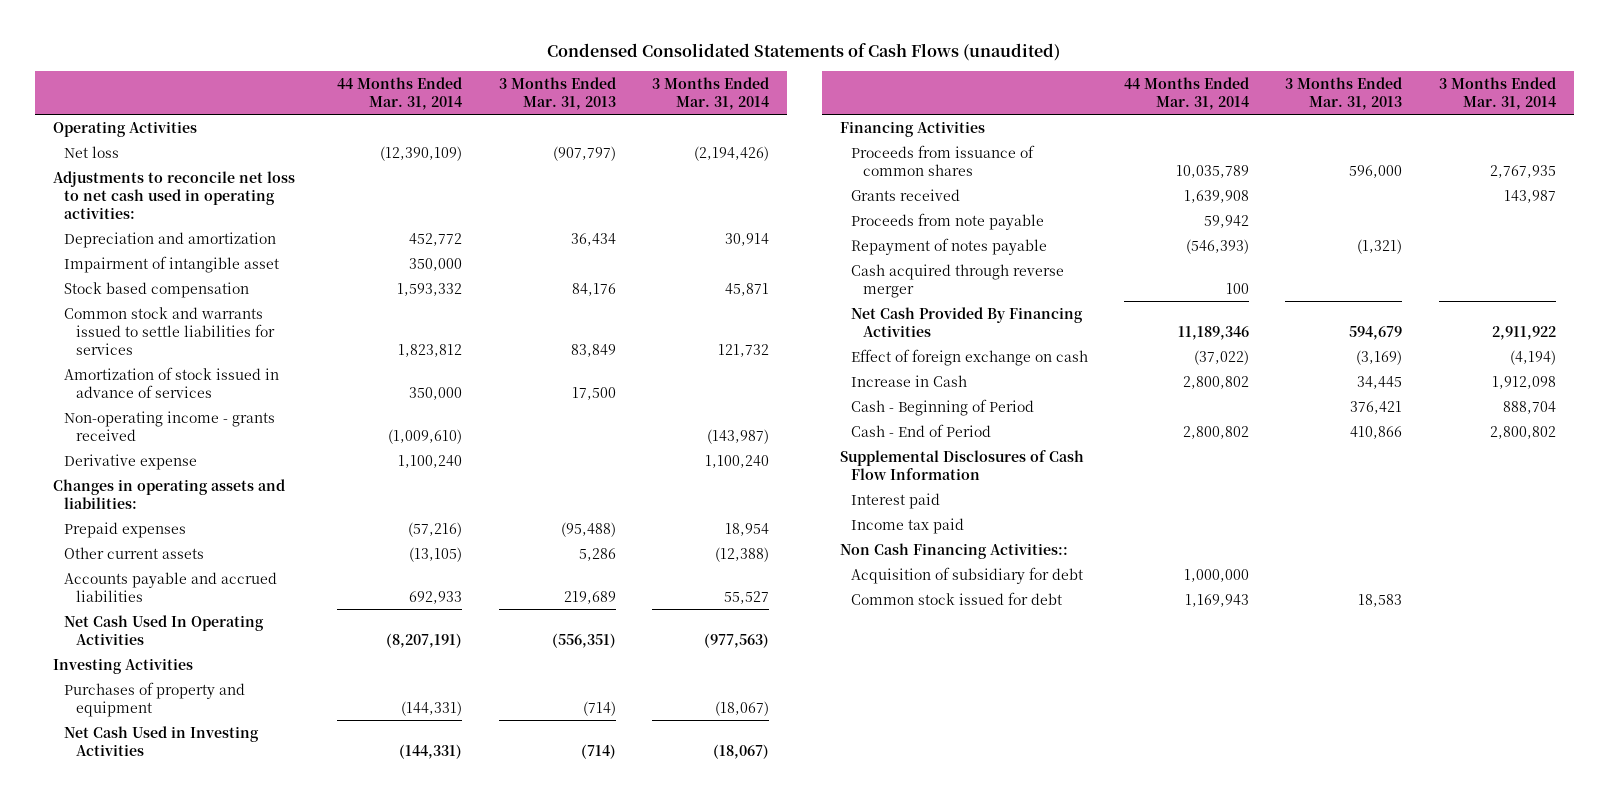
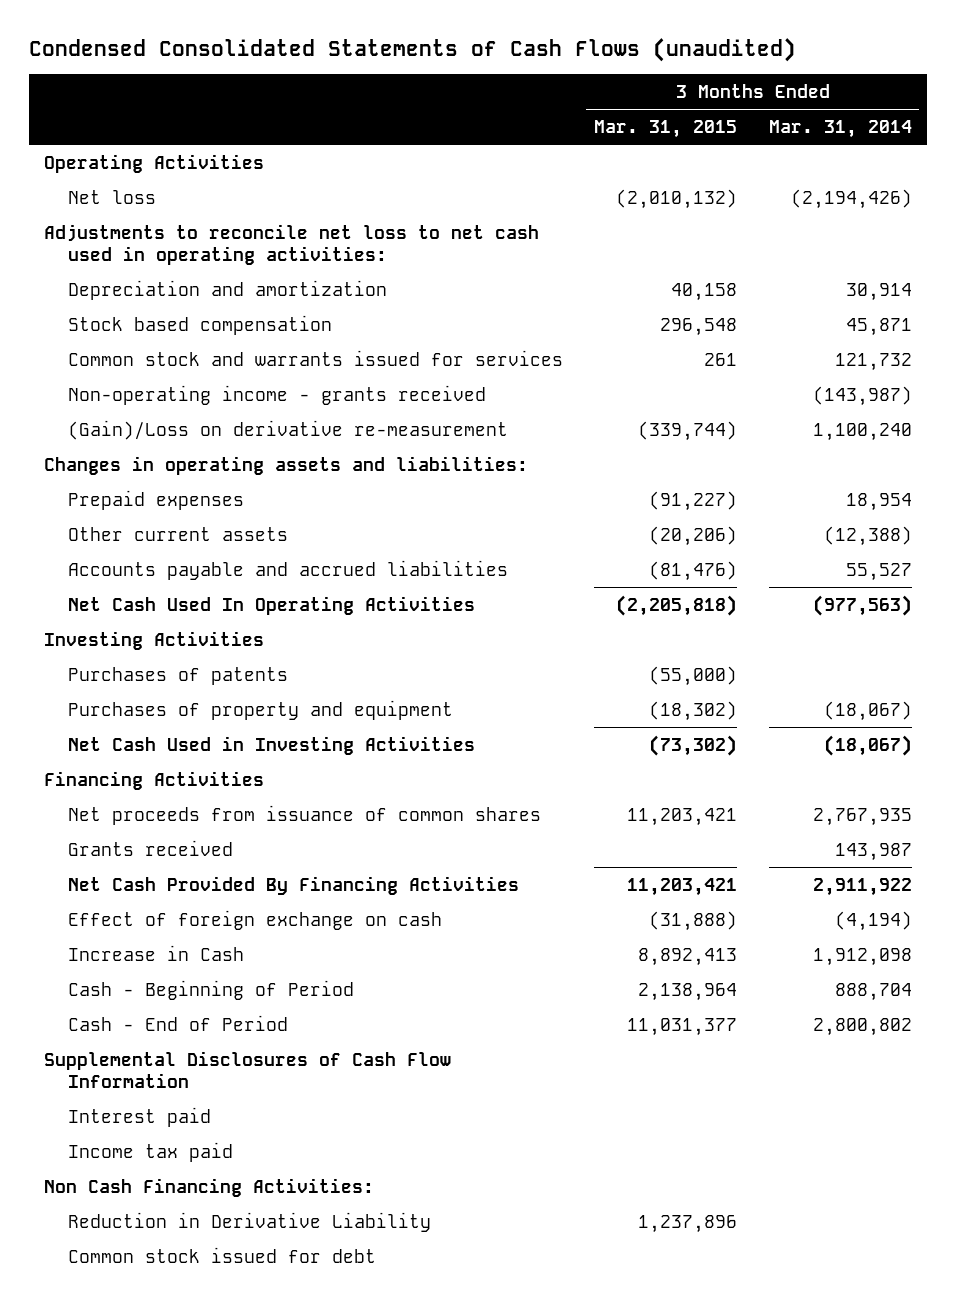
[337,76,463,110] 44 Months Ended Mar. 31, 2014 -> none
[498,76,616,110] 3 Months Ended Mar. 31, 2013 -> none
none -> [594,120,738,139] Mar. 31, 2015
[64,255,280,273] Impairment of intangible asset -> none
[64,366,280,398] Amortization of stock issued in advance of services -> none
[64,306,275,355] Common stock and warrants issued to settle liabilities for services -> [67,349,563,366] Common stock and warrants issued for services
[64,453,198,470] Derivative expense -> [67,419,508,440] (Gain)/Loss on derivative re-measurement
none -> [67,666,288,685] Purchases of patents
[851,144,1036,176] Proceeds from issuance of common shares -> [67,804,541,825] Net proceeds from issuance of common shares
[851,212,1045,230] Proceeds from note payable -> none
[851,237,1048,255] Repayment of notes payable -> none
[851,263,1065,298] Cash acquired through reverse merger -> none
[851,566,1084,584] Acquisition of subsidiary for debt -> none
[839,542,1068,559] Non Cash Financing Activities:: -> [44,1177,375,1197] Non Cash Financing Activities:
none -> [67,1211,431,1232] Reduction in Derivative Liability

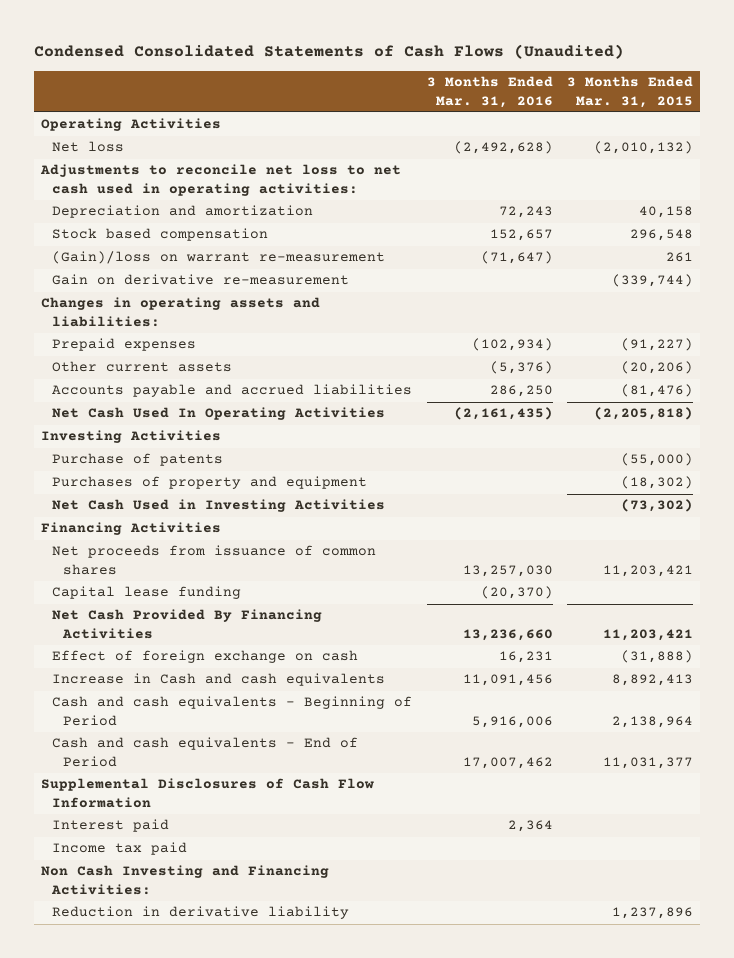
[28,38,796,63] Condensed Consolidated Statements of Cash Flows (unaudited) -> [33,44,624,60] Condensed Consolidated Statements of Cash Flows (Unaudited)
[768,120,912,139] Mar. 31, 2014 -> none
none -> [426,76,553,108] 3 Months Ended Mar. 31, 2016
[67,384,486,405] Non-operating income - grants received -> none
[67,349,563,366] Common stock and warrants issued for services -> [52,251,386,265] (Gain)/loss on warrant re-measurement
[67,419,508,440] (Gain)/Loss on derivative re-measurement -> [52,274,350,286] Gain on derivative re-measurement
[67,666,288,685] Purchases of patents -> [52,453,224,467] Purchase of patents
[67,839,233,856] Grants received -> none
none -> [52,586,242,600] Capital lease funding
[67,944,244,961] Increase in Cash -> [52,673,386,687] Increase in Cash and cash equivalents
[67,979,354,1000] Cash - Beginning of Period -> [52,696,413,726] Cash and cash equivalents - Beginning of Period
[67,1014,288,1031] Cash - End of Period -> [52,737,359,767] Cash and cash equivalents - End of Period
[67,1246,376,1263] Common stock issued for debt -> none
[44,1177,375,1197] Non Cash Financing Activities: -> [41,865,330,895] Non Cash Investing and Financing Activities:
[67,1211,431,1232] Reduction in Derivative Liability -> [52,906,350,920] Reduction in derivative liability

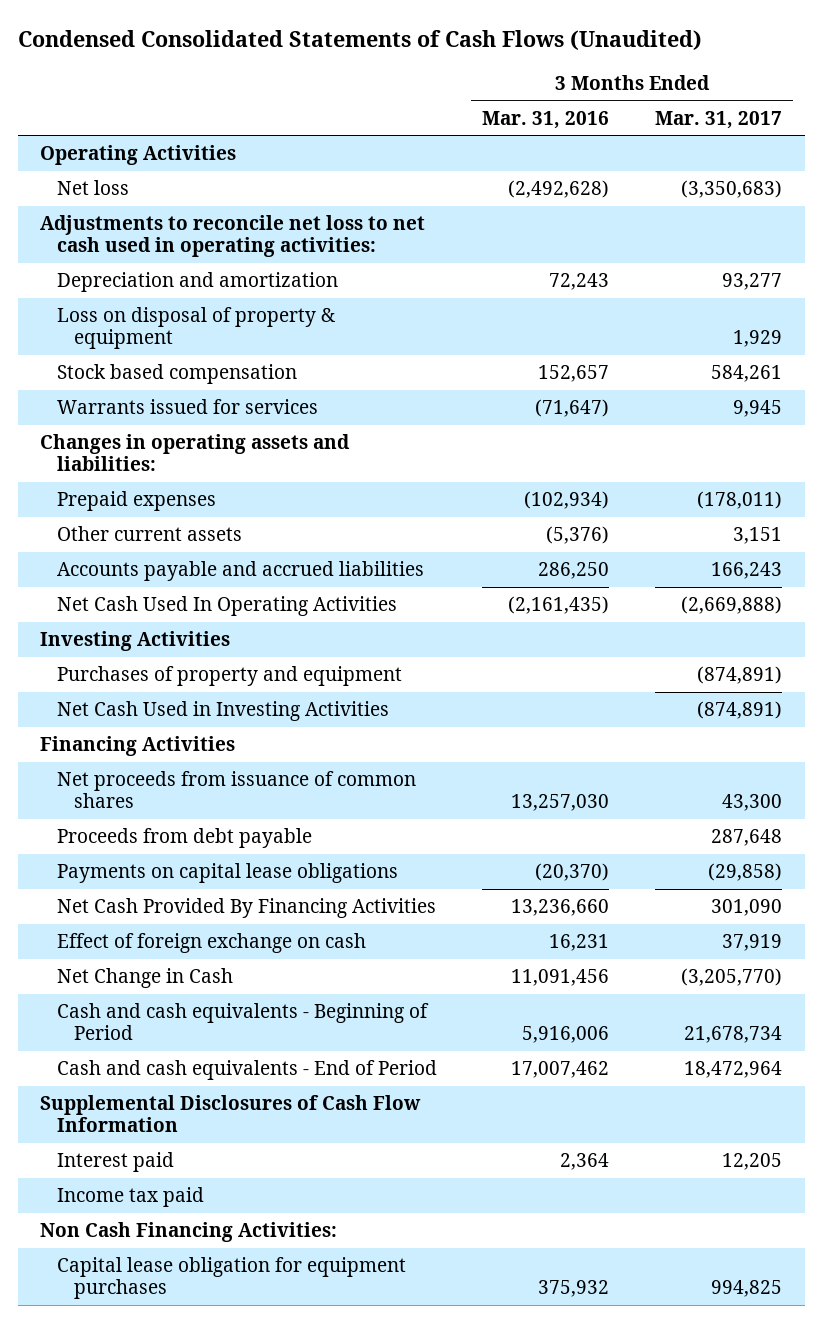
[567,76,694,108] 3 Months Ended Mar. 31, 2015 -> none
none -> [654,110,782,129] Mar. 31, 2017
none -> [56,307,335,350] Loss on disposal of property & equipment
[52,274,350,286] Gain on derivative re-measurement -> none
[52,251,386,265] (Gain)/loss on warrant re-measurement -> [56,399,318,415] Warrants issued for services
[52,453,224,467] Purchase of patents -> none
none -> [56,828,312,849] Proceeds from debt payable
[52,586,242,600] Capital lease funding -> [56,863,398,884] Payments on capital lease obligations
[52,673,386,687] Increase in Cash and cash equivalents -> [56,968,233,989] Net Change in Cash
[52,906,350,920] Reduction in derivative liability -> none
[41,865,330,895] Non Cash Investing and Financing Activities: -> [40,1222,338,1243] Non Cash Financing Activities:
none -> [56,1257,406,1300] Capital lease obligation for equipment purchases

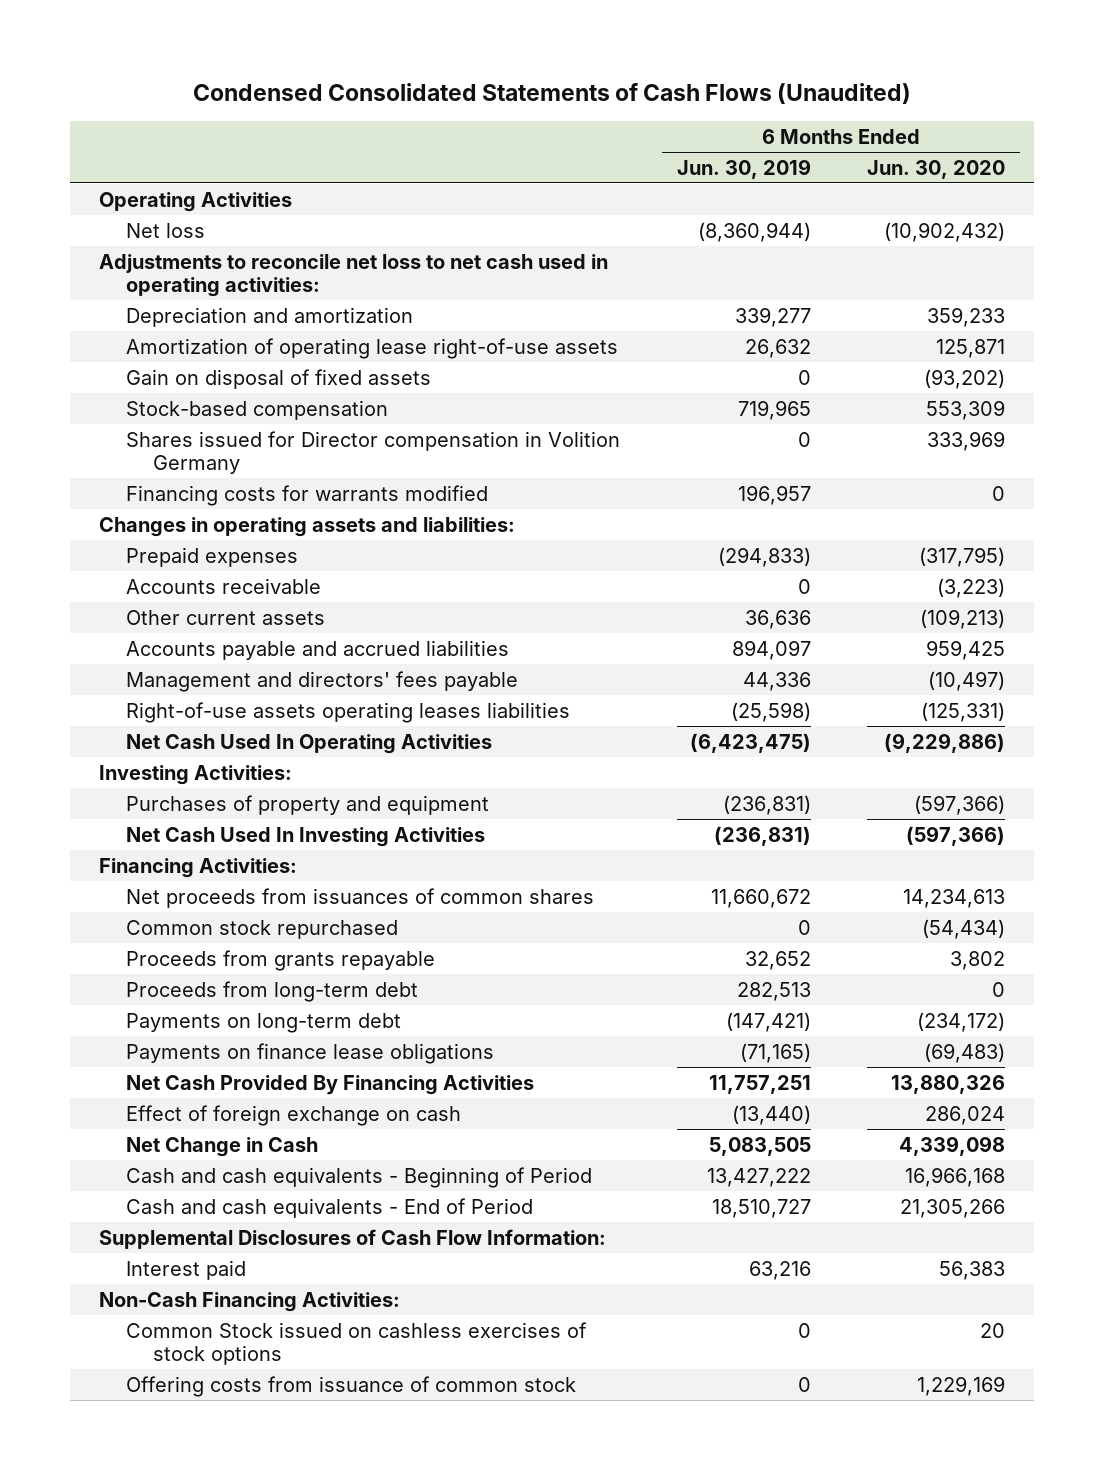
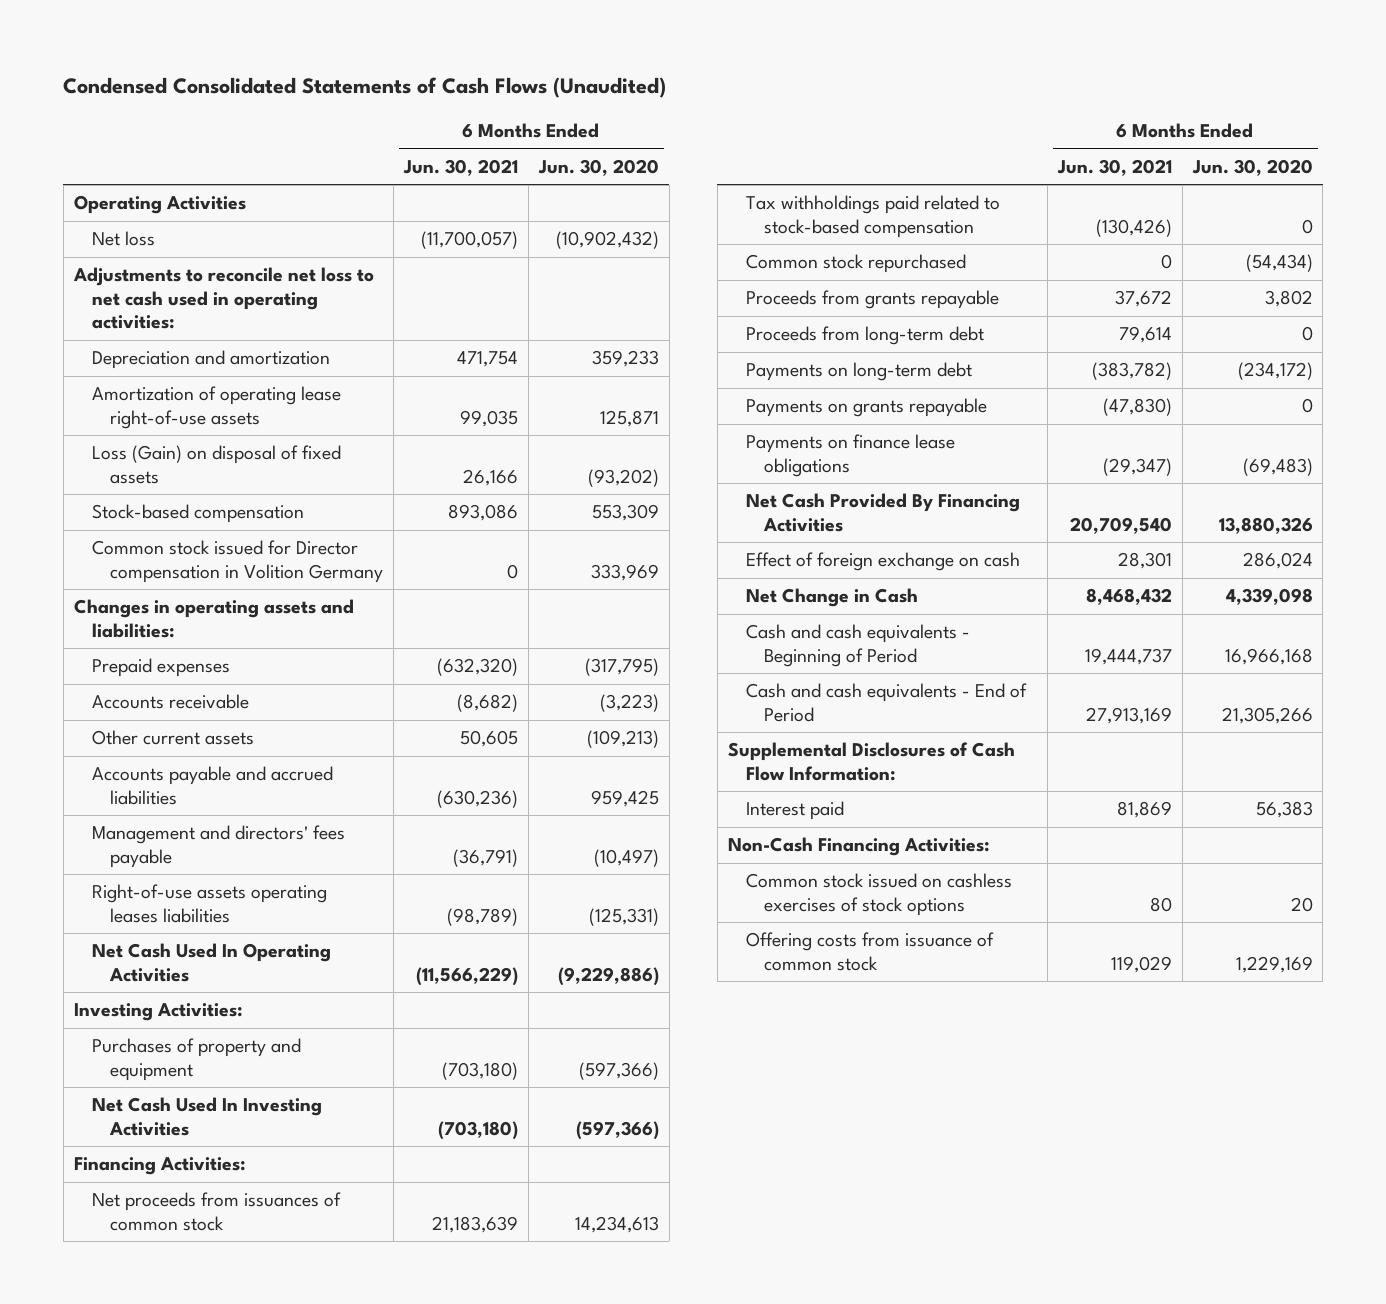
[676,158,811,179] Jun. 30, 2019 -> none
none -> [402,158,518,176] Jun. 30, 2021
[125,368,431,389] Gain on disposal of fixed assets -> [92,445,342,484] Loss (Gain) on disposal of fixed assets
[125,484,488,506] Financing costs for warrants modified -> none
[125,430,620,475] Shares issued for Director compensation in Volition Germany -> [92,540,384,583] Common stock issued for Director compensation in Volition Germany
[125,887,594,908] Net proceeds from issuances of common shares -> [92,1192,342,1231] Net proceeds from issuances of common stock
none -> [745,195,1000,238] Tax withholdings paid related to stock-based compensation
none -> [745,398,987,418] Payments on grants repayable
[125,1321,587,1366] Common Stock issued on cashless exercises of stock options -> [745,873,1012,916] Common stock issued on cashless exercises of stock options

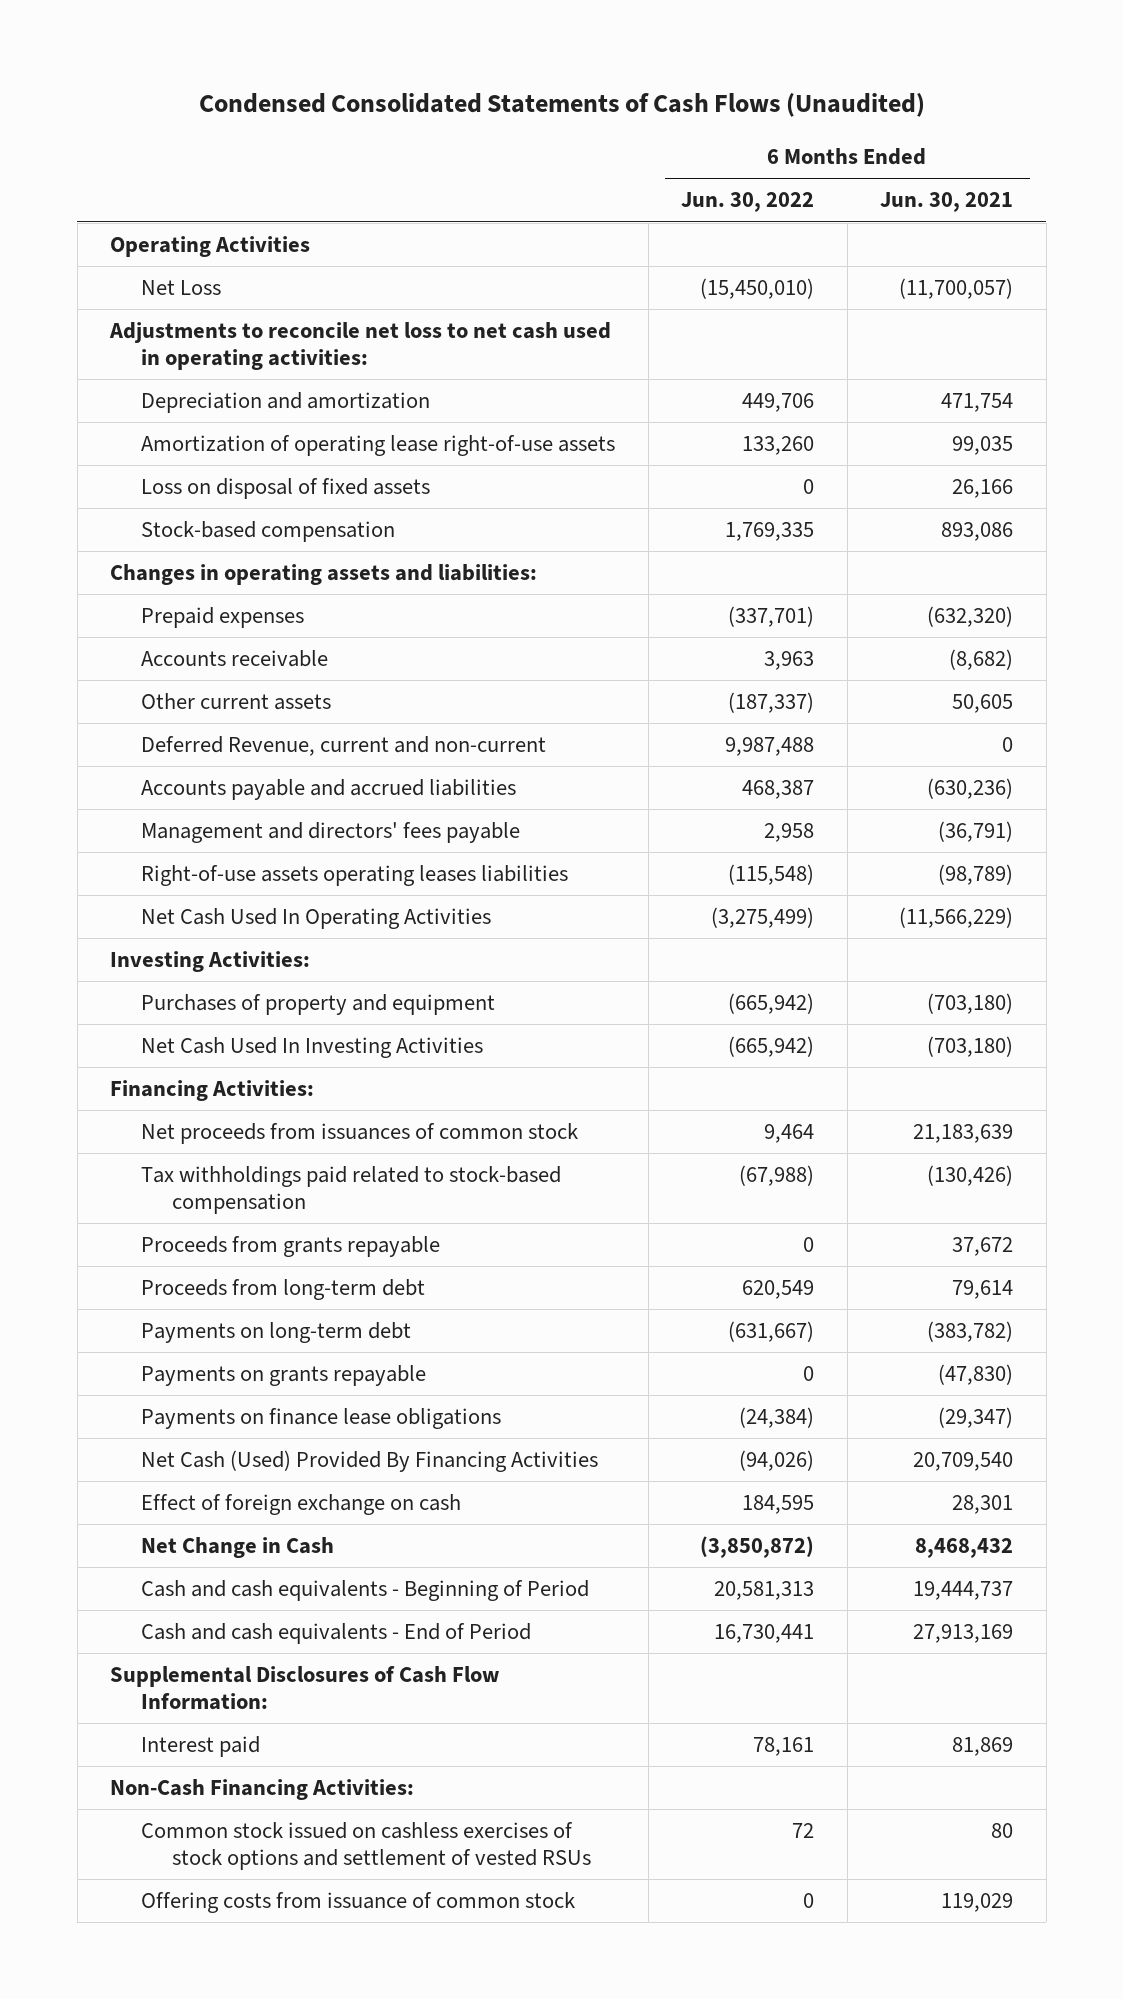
[537,158,659,176] Jun. 30, 2020 -> none
none -> [681,192,815,213] Jun. 30, 2022
[92,231,156,247] Net loss -> [140,280,221,296] Net Loss
[92,445,342,484] Loss (Gain) on disposal of fixed assets -> [140,478,430,500] Loss on disposal of fixed assets
[92,540,384,583] Common stock issued for Director compensation in Volition Germany -> none
none -> [140,736,546,757] Deferred Revenue, current and non-current
[745,254,966,274] Common stock repurchased -> none
[745,493,1020,532] Net Cash Provided By Financing Activities -> [140,1450,598,1473] Net Cash (Used) Provided By Financing Activities
[745,873,1012,916] Common stock issued on cashless exercises of stock options -> [140,1822,591,1870] Common stock issued on cashless exercises of stock options and settlement of vested RSUs

